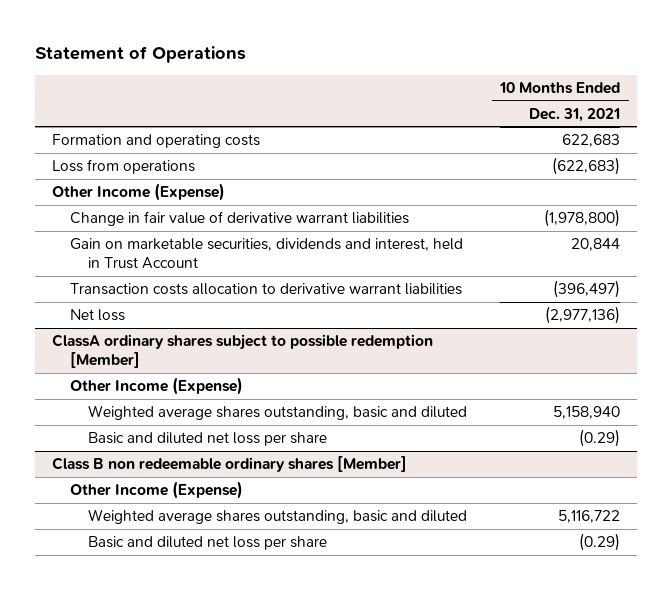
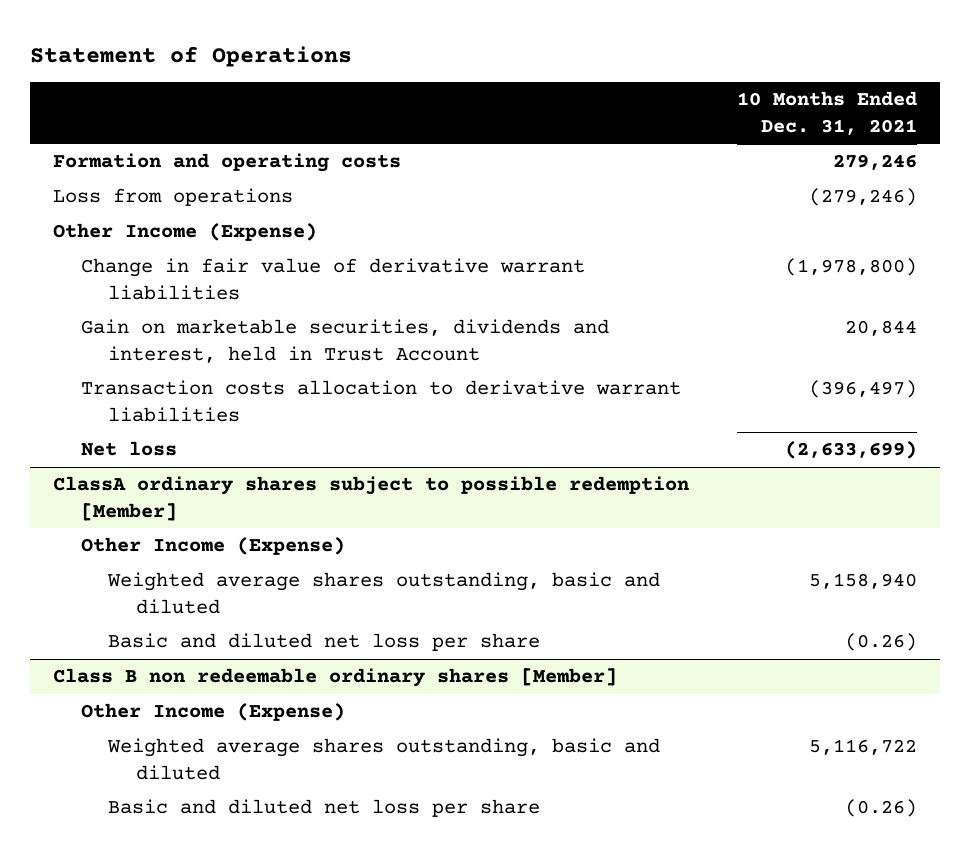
[562,134,621,148] 622,683 -> [832,154,917,171] 279,246
[552,157,621,176] (622,683) -> [808,188,917,207] (279,246)
[545,306,621,325] (2,977,136) -> [784,441,917,460] (2,633,699)
[579,429,621,448] (0.29) -> [844,633,917,652] (0.26)
[579,533,621,552] (0.29) -> [844,799,917,818] (0.26)

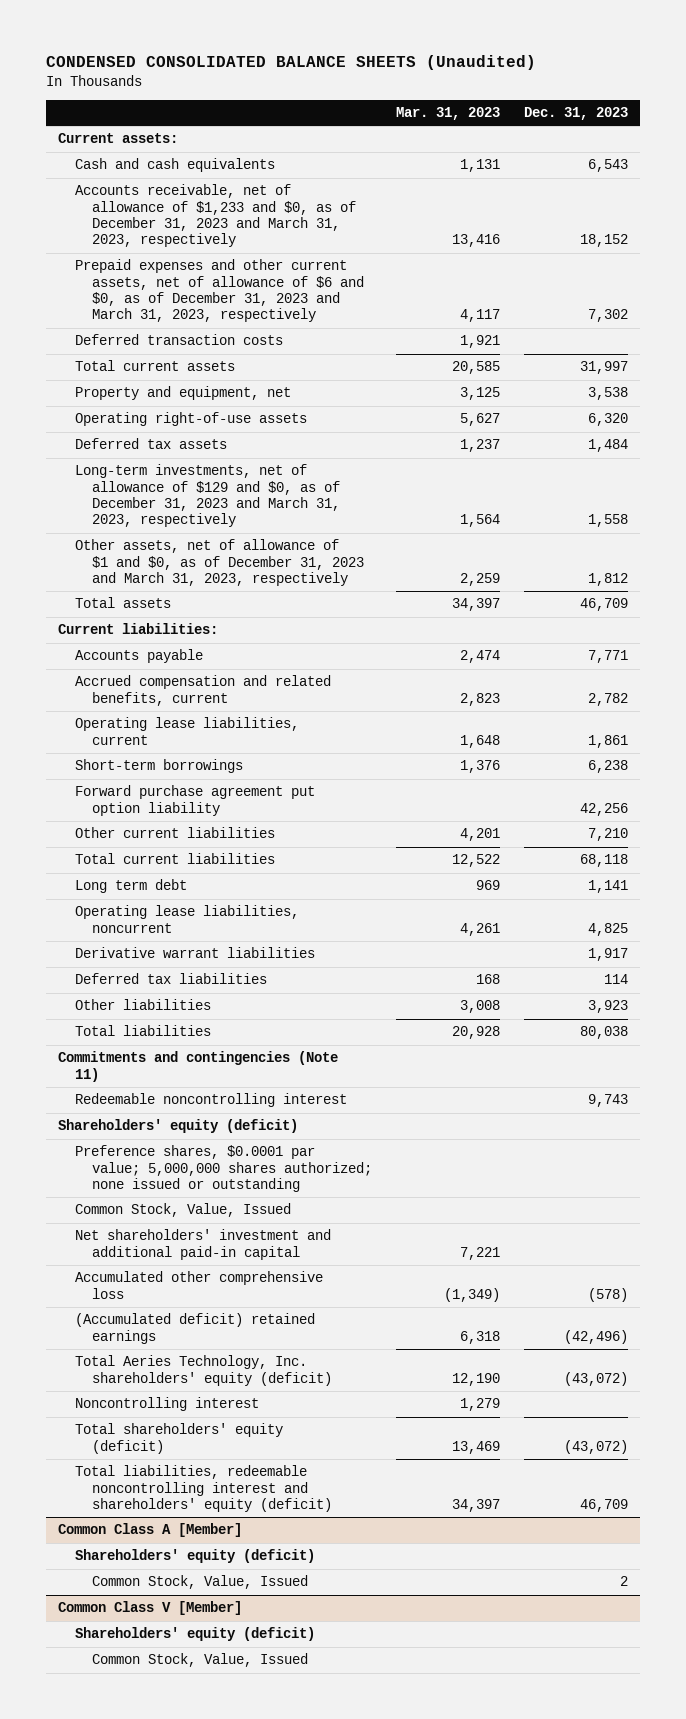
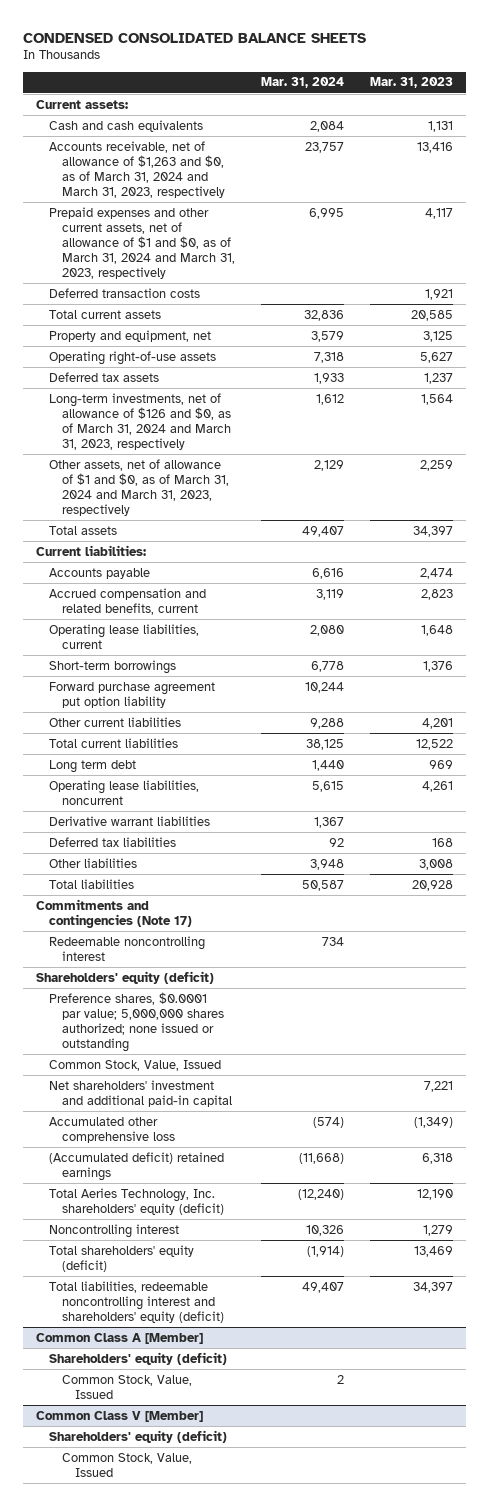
[45,55,536,71] CONDENSED CONSOLIDATED BALANCE SHEETS (Unaudited) -> [23,32,367,43] CONDENSED CONSOLIDATED BALANCE SHEETS
[524,107,629,121] Dec. 31, 2023 -> none
none -> [260,77,344,89] Mar. 31, 2024
[74,184,357,248] Accounts receivable, net of allowance of $1,233 and $0, as of December 31, 2023 and March 31, 2023, respectively -> [49,140,225,198] Accounts receivable, net of allowance of $1,263 and $0, as of March 31, 2024 and March 31, 2023, respectively
[74,259,365,323] Prepaid expenses and other current assets, net of allowance of $6 and $0, as of December 31, 2023 and March 31, 2023, respectively -> [49,206,235,279] Prepaid expenses and other current assets, net of allowance of $1 and $0, as of March 31, 2024 and March 31, 2023, respectively
[74,464,341,528] Long-term investments, net of allowance of $129 and $0, as of December 31, 2023 and March 31, 2023, respectively -> [49,392,231,450] Long-term investments, net of allowance of $126 and $0, as of March 31, 2024 and March 31, 2023, respectively
[74,539,365,587] Other assets, net of allowance of $1 and $0, as of December 31, 2023 and March 31, 2023, respectively -> [49,458,229,516] Other assets, net of allowance of $1 and $0, as of March 31, 2024 and March 31, 2023, respectively
[57,1051,338,1082] Commitments and contingencies (Note 11) -> [36,898,193,928] Commitments and contingencies (Note 17)

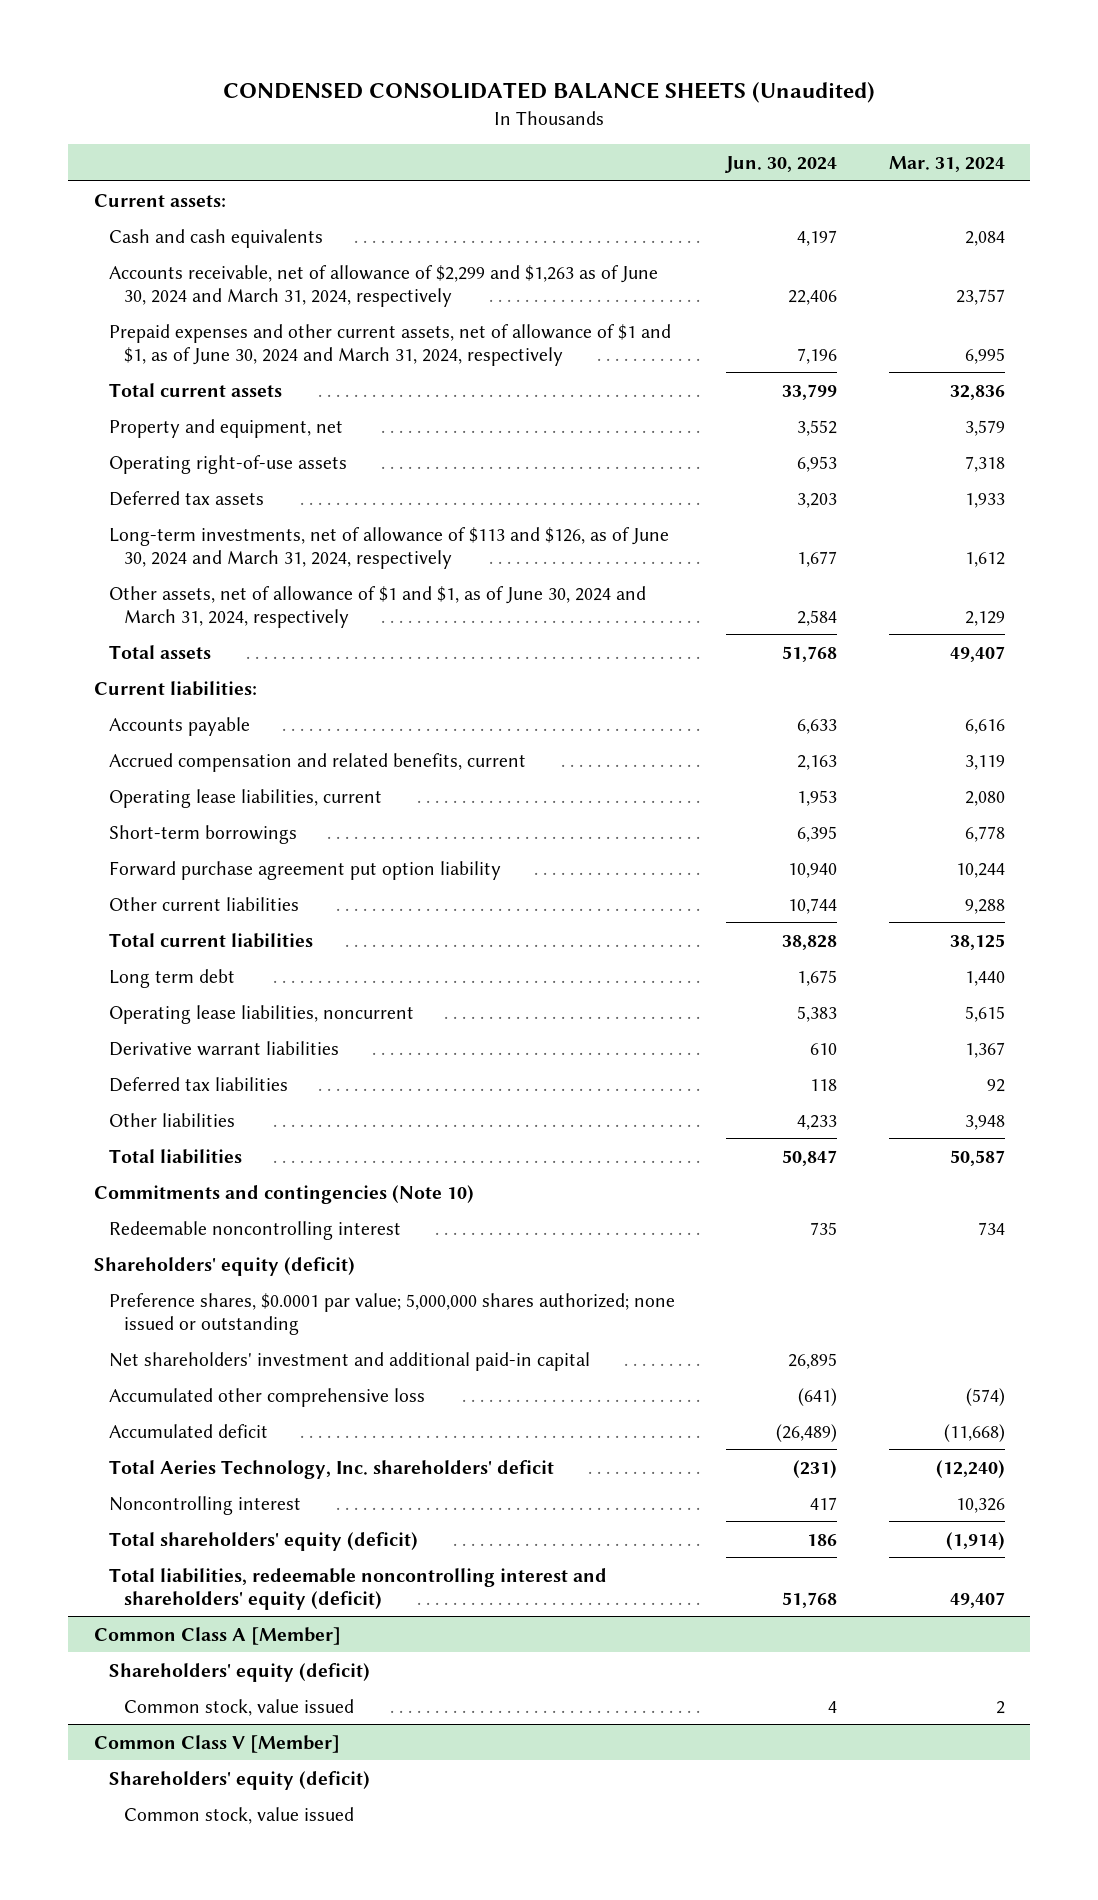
[23,32,367,43] CONDENSED CONSOLIDATED BALANCE SHEETS -> [223,82,876,104] CONDENSED CONSOLIDATED BALANCE SHEETS (Unaudited)
[369,77,453,89] Mar. 31, 2023 -> none
none -> [725,155,838,173] Jun. 30, 2024
[49,287,201,298] Deferred transaction costs -> none
[49,140,225,198] Accounts receivable, net of allowance of $1,263 and $0, as of March 31, 2024 and March 31, 2023, respectively -> [108,264,658,307] Accounts receivable, net of allowance of $2,299 and $1,263 as of June 30, 2024 and March 31, 2024, respectively
[49,206,235,279] Prepaid expenses and other current assets, net of allowance of $1 and $0, as of March 31, 2024 and March 31, 2023, respectively -> [108,323,671,366] Prepaid expenses and other current assets, net of allowance of $1 and $1, as of June 30, 2024 and March 31, 2024, respectively
[49,392,231,450] Long-term investments, net of allowance of $126 and $0, as of March 31, 2024 and March 31, 2023, respectively -> [108,526,669,569] Long-term investments, net of allowance of $113 and $126, as of June 30, 2024 and March 31, 2024, respectively
[49,458,229,516] Other assets, net of allowance of $1 and $0, as of March 31, 2024 and March 31, 2023, respectively -> [108,585,646,628] Other assets, net of allowance of $1 and $1, as of June 30, 2024 and March 31, 2024, respectively
[36,898,193,928] Commitments and contingencies (Note 17) -> [93,1184,474,1204] Commitments and contingencies (Note 10)
[49,1059,222,1071] Common Stock, Value, Issued -> none
[49,1151,225,1181] (Accumulated deficit) retained earnings -> [108,1423,268,1438] Accumulated deficit
[49,1187,224,1215] Total Aeries Technology, Inc. shareholders' equity (deficit) -> [108,1459,554,1479] Total Aeries Technology, Inc. shareholders' deficit
[61,1374,192,1399] Common Stock, Value, Issued -> [123,1698,354,1716] Common stock, value issued
[61,1452,192,1477] Common Stock, Value, Issued -> [123,1806,354,1824] Common stock, value issued

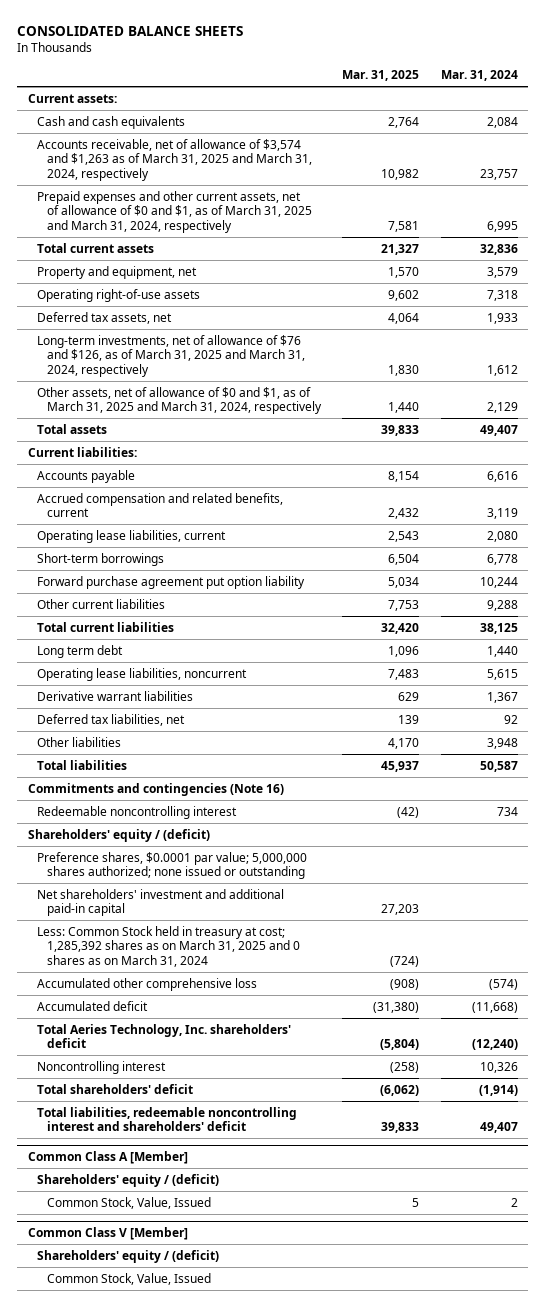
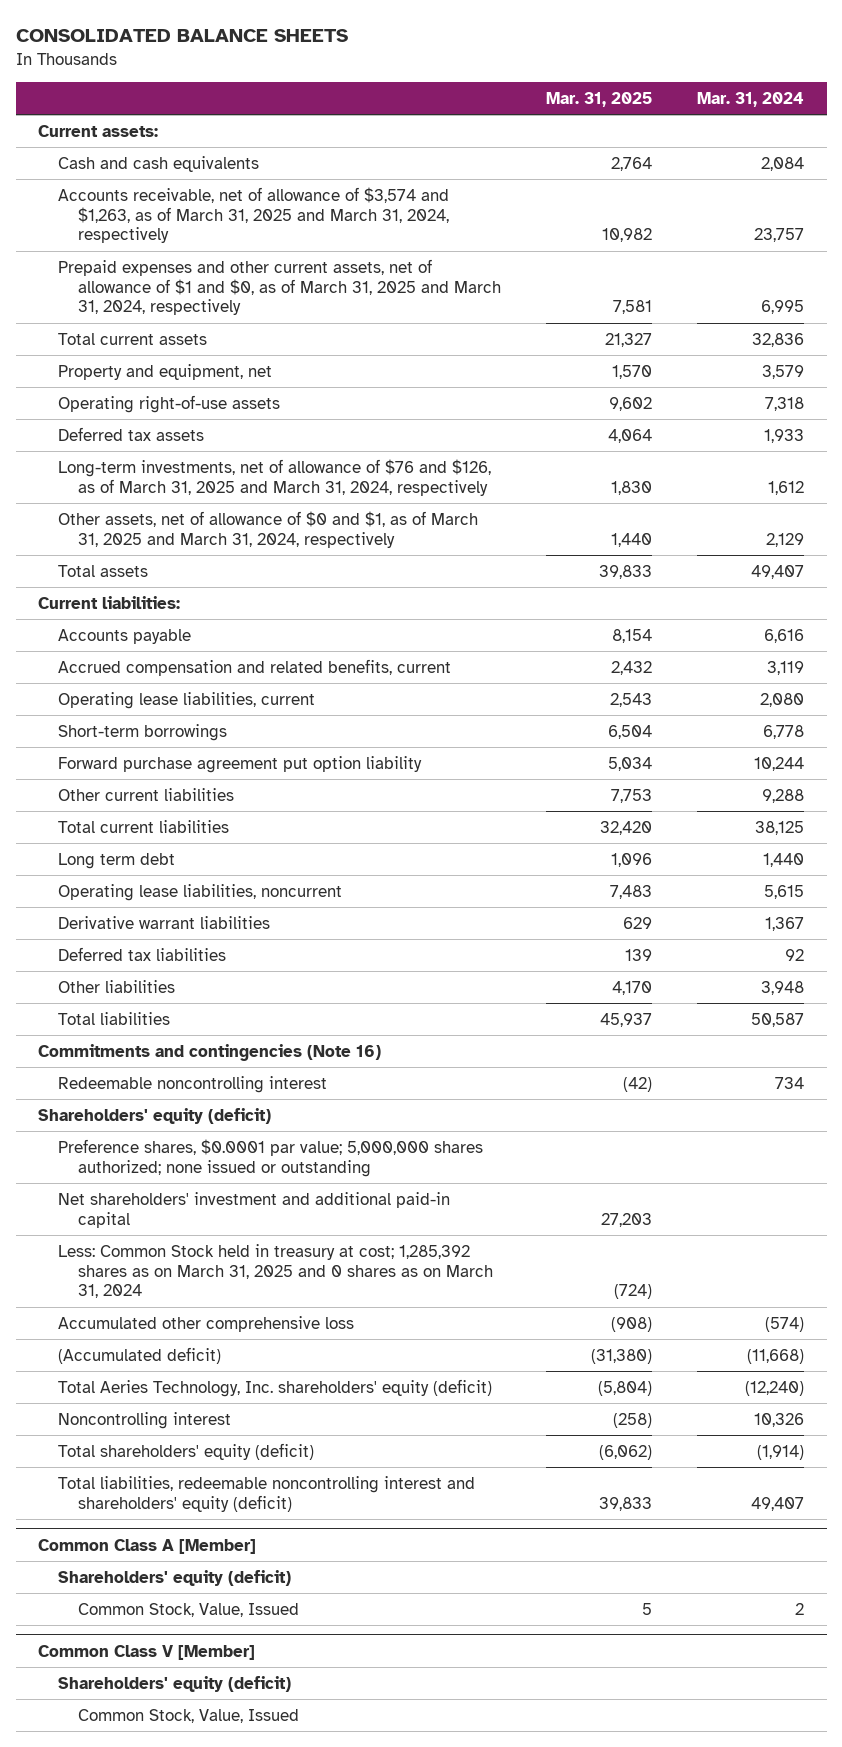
[37,138,312,181] Accounts receivable, net of allowance of $3,574 and $1,263 as of March 31, 2025 and March 31, 2024, respectively -> [58,186,450,244] Accounts receivable, net of allowance of $3,574 and $1,263, as of March 31, 2025 and March 31, 2024, respectively
[37,190,312,233] Prepaid expenses and other current assets, net of allowance of $0 and $1, as of March 31, 2025 and March 31, 2024, respectively -> [58,258,502,316] Prepaid expenses and other current assets, net of allowance of $1 and $0, as of March 31, 2025 and March 31, 2024, respectively
[37,311,173,324] Deferred tax assets, net -> [58,426,205,441] Deferred tax assets
[37,713,186,726] Deferred tax liabilities, net -> [58,946,227,961] Deferred tax liabilities
[27,828,210,842] Shareholders' equity / (deficit) -> [38,1107,272,1124] Shareholders' equity (deficit)
[37,1000,149,1011] Accumulated deficit -> [58,1346,222,1364] (Accumulated deficit)
[37,1023,292,1049] Total Aeries Technology, Inc. shareholders' deficit -> [58,1378,493,1397] Total Aeries Technology, Inc. shareholders' equity (deficit)
[37,1083,194,1094] Total shareholders' deficit -> [58,1442,315,1460] Total shareholders' equity (deficit)
[37,1106,298,1132] Total liabilities, redeemable noncontrolling interest and shareholders' deficit -> [58,1475,476,1512] Total liabilities, redeemable noncontrolling interest and shareholders' equity (deficit)
[37,1173,220,1187] Shareholders' equity / (deficit) -> [58,1569,292,1586] Shareholders' equity (deficit)
[37,1249,220,1263] Shareholders' equity / (deficit) -> [58,1675,292,1692] Shareholders' equity (deficit)

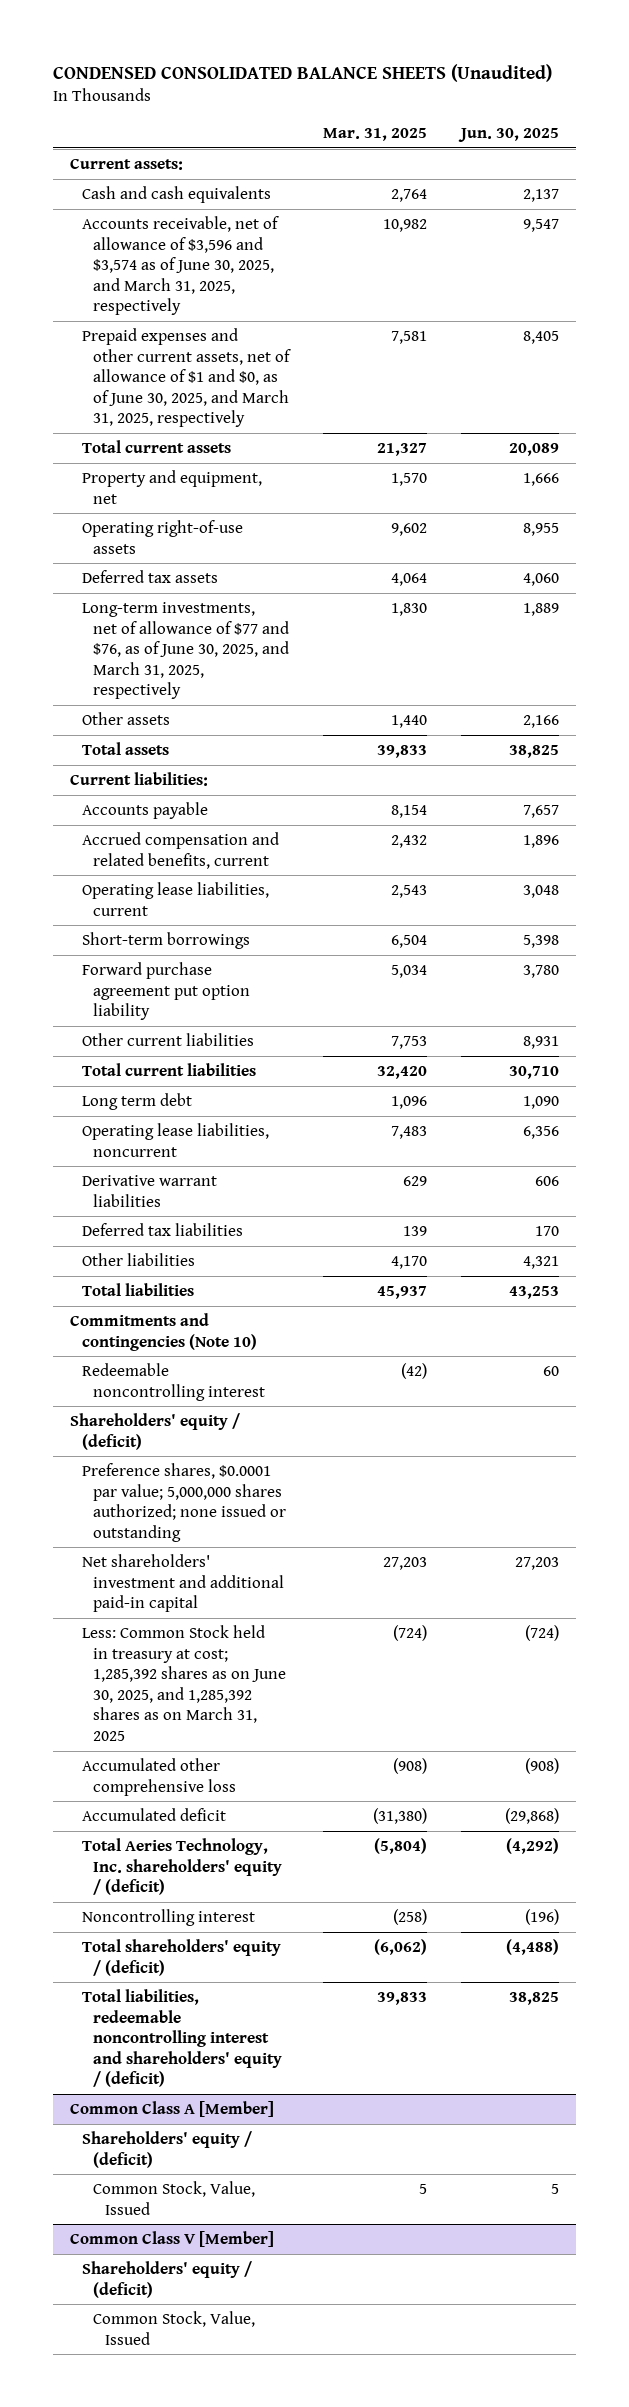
[15,29,348,43] CONSOLIDATED BALANCE SHEETS -> [52,63,552,82] CONDENSED CONSOLIDATED BALANCE SHEETS (Unaudited)
[697,92,805,108] Mar. 31, 2024 -> none
none -> [458,127,560,142] Jun. 30, 2025
[58,186,450,244] Accounts receivable, net of allowance of $3,574 and $1,263, as of March 31, 2025 and March 31, 2024, respectively -> [81,216,279,316] Accounts receivable, net of allowance of $3,596 and $3,574 as of June 30, 2025, and March 31, 2025, respectively
[58,258,502,316] Prepaid expenses and other current assets, net of allowance of $1 and $0, as of March 31, 2025 and March 31, 2024, respectively -> [81,328,292,428] Prepaid expenses and other current assets, net of allowance of $1 and $0, as of June 30, 2025, and March 31, 2025, respectively
[58,458,492,496] Long-term investments, net of allowance of $76 and $126, as of March 31, 2025 and March 31, 2024, respectively -> [81,602,290,700] Long-term investments, net of allowance of $77 and $76, as of June 30, 2025, and March 31, 2025, respectively
[58,510,479,548] Other assets, net of allowance of $0 and $1, as of March 31, 2025 and March 31, 2024, respectively -> [81,712,170,726] Other assets
[38,1043,382,1061] Commitments and contingencies (Note 16) -> [69,1313,257,1351] Commitments and contingencies (Note 10)
[38,1107,272,1124] Shareholders' equity (deficit) -> [69,1413,240,1450] Shareholders' equity / (deficit)
[58,1243,494,1299] Less: Common Stock held in treasury at cost; 1,285,392 shares as on March 31, 2025 and 0 shares as on March 31, 2024 -> [81,1625,287,1741] Less: Common Stock held in treasury at cost; 1,285,392 shares as on June 30, 2025, and 1,285,392 shares as on March 31, 2025
[58,1346,222,1364] (Accumulated deficit) -> [81,1808,226,1822] Accumulated deficit
[58,1378,493,1397] Total Aeries Technology, Inc. shareholders' equity (deficit) -> [81,1838,283,1896] Total Aeries Technology, Inc. shareholders' equity / (deficit)
[58,1442,315,1460] Total shareholders' equity (deficit) -> [81,1939,281,1976] Total shareholders' equity / (deficit)
[58,1475,476,1512] Total liabilities, redeemable noncontrolling interest and shareholders' equity (deficit) -> [81,1989,283,2088] Total liabilities, redeemable noncontrolling interest and shareholders' equity / (deficit)
[58,1569,292,1586] Shareholders' equity (deficit) -> [81,2131,252,2168] Shareholders' equity / (deficit)
[58,1675,292,1692] Shareholders' equity (deficit) -> [81,2261,252,2298] Shareholders' equity / (deficit)

